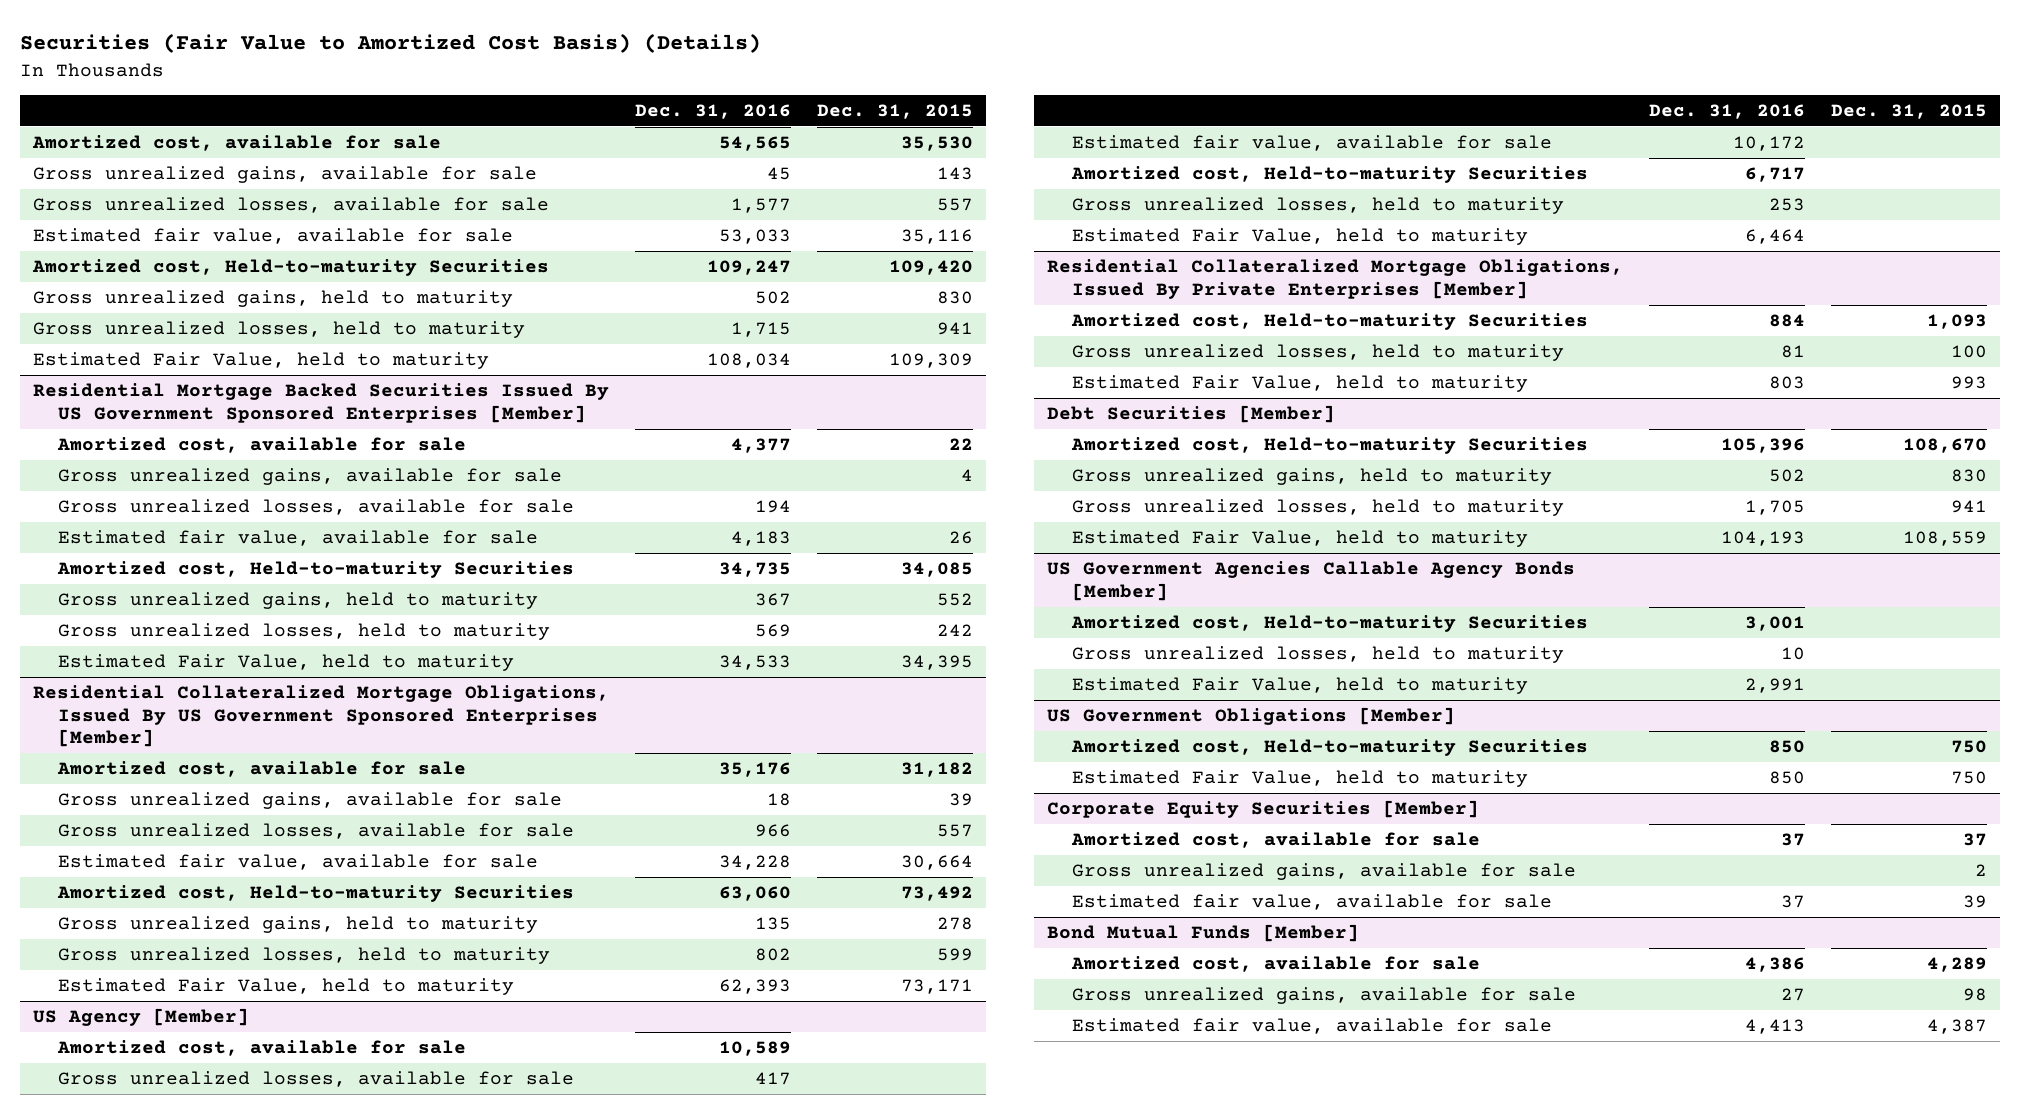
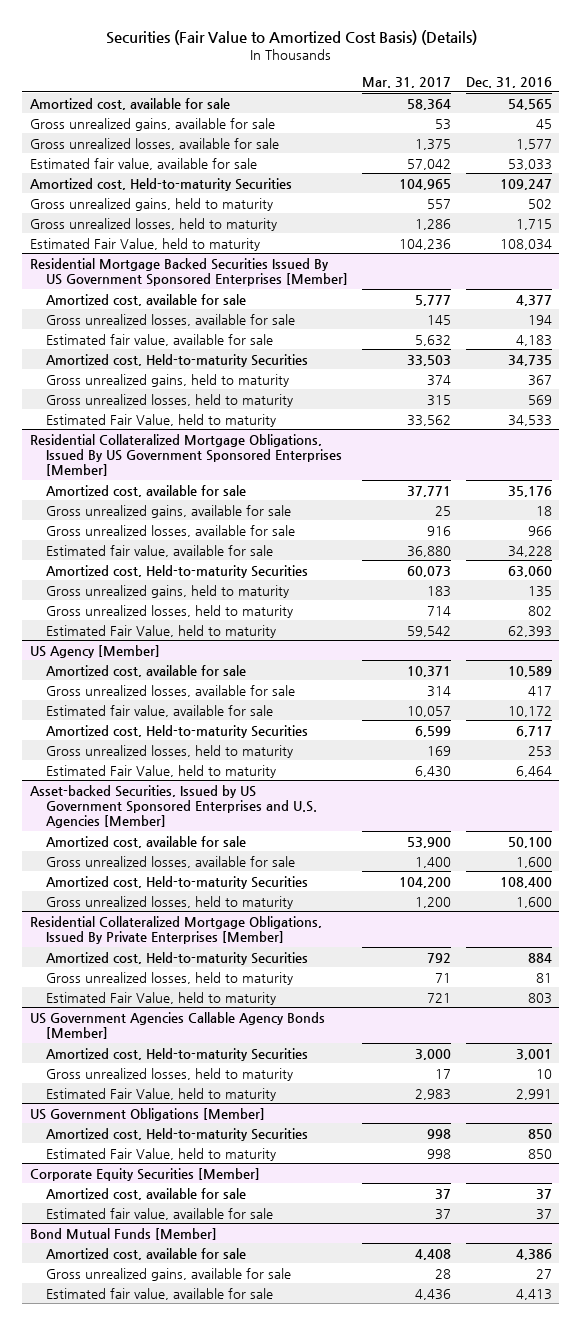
[816,103,973,119] Dec. 31, 2015 -> none
none -> [362,76,452,88] Mar. 31, 2017
[57,468,562,486] Gross unrealized gains, available for sale -> none
none -> [29,784,318,829] Asset-backed Securities, Issued by US Government Sponsored Enterprises and U.S. Agencies [Member]
none -> [46,835,247,848] Amortized cost, available for sale
none -> [46,855,296,868] Gross unrealized losses, available for sale
none -> [46,875,309,889] Amortized cost, Held-to-maturity Securities
none -> [46,895,294,909] Gross unrealized losses, held to maturity
[1046,405,1335,424] Debt Securities [Member] -> none
[1070,437,1588,455] Amortized cost, Held-to-maturity Securities -> none
[1071,468,1552,486] Gross unrealized gains, held to maturity -> none
[1071,499,1564,517] Gross unrealized losses, held to maturity -> none
[1071,530,1528,548] Estimated Fair Value, held to maturity -> none
[1071,863,1576,881] Gross unrealized gains, available for sale -> none

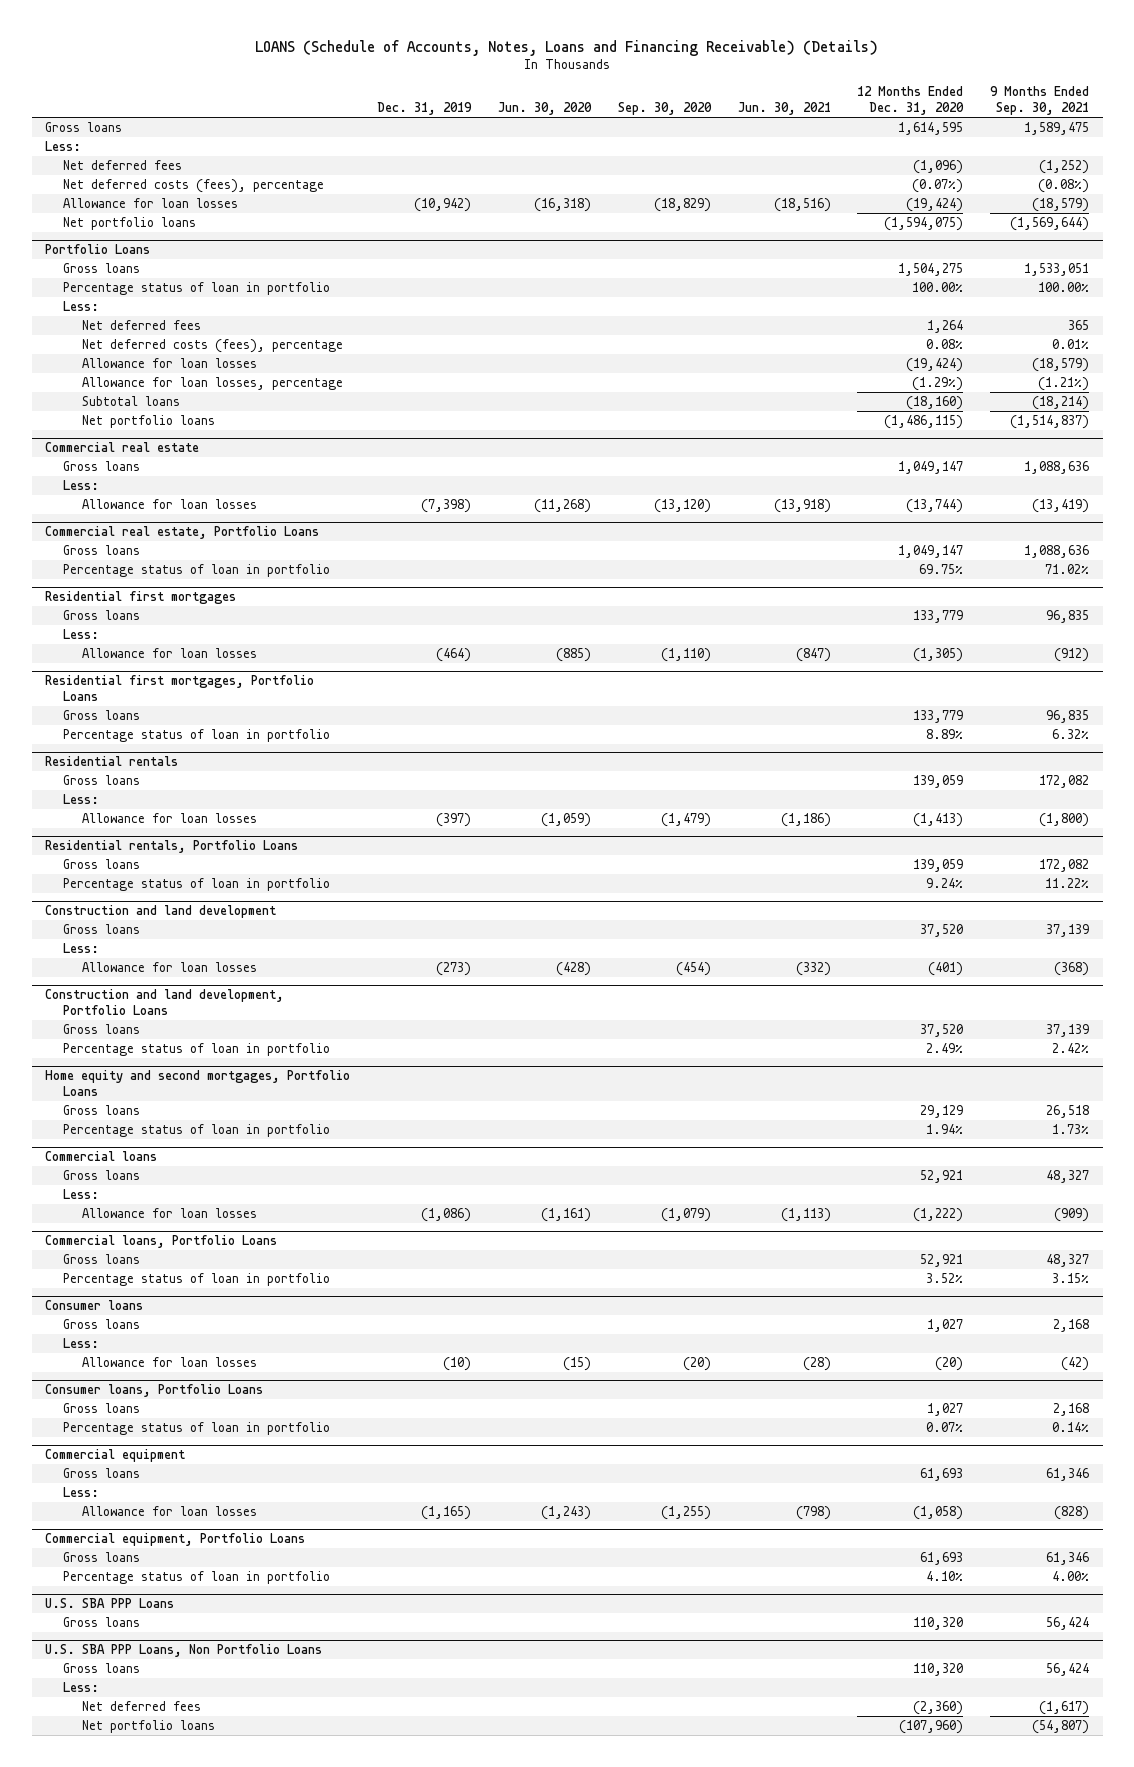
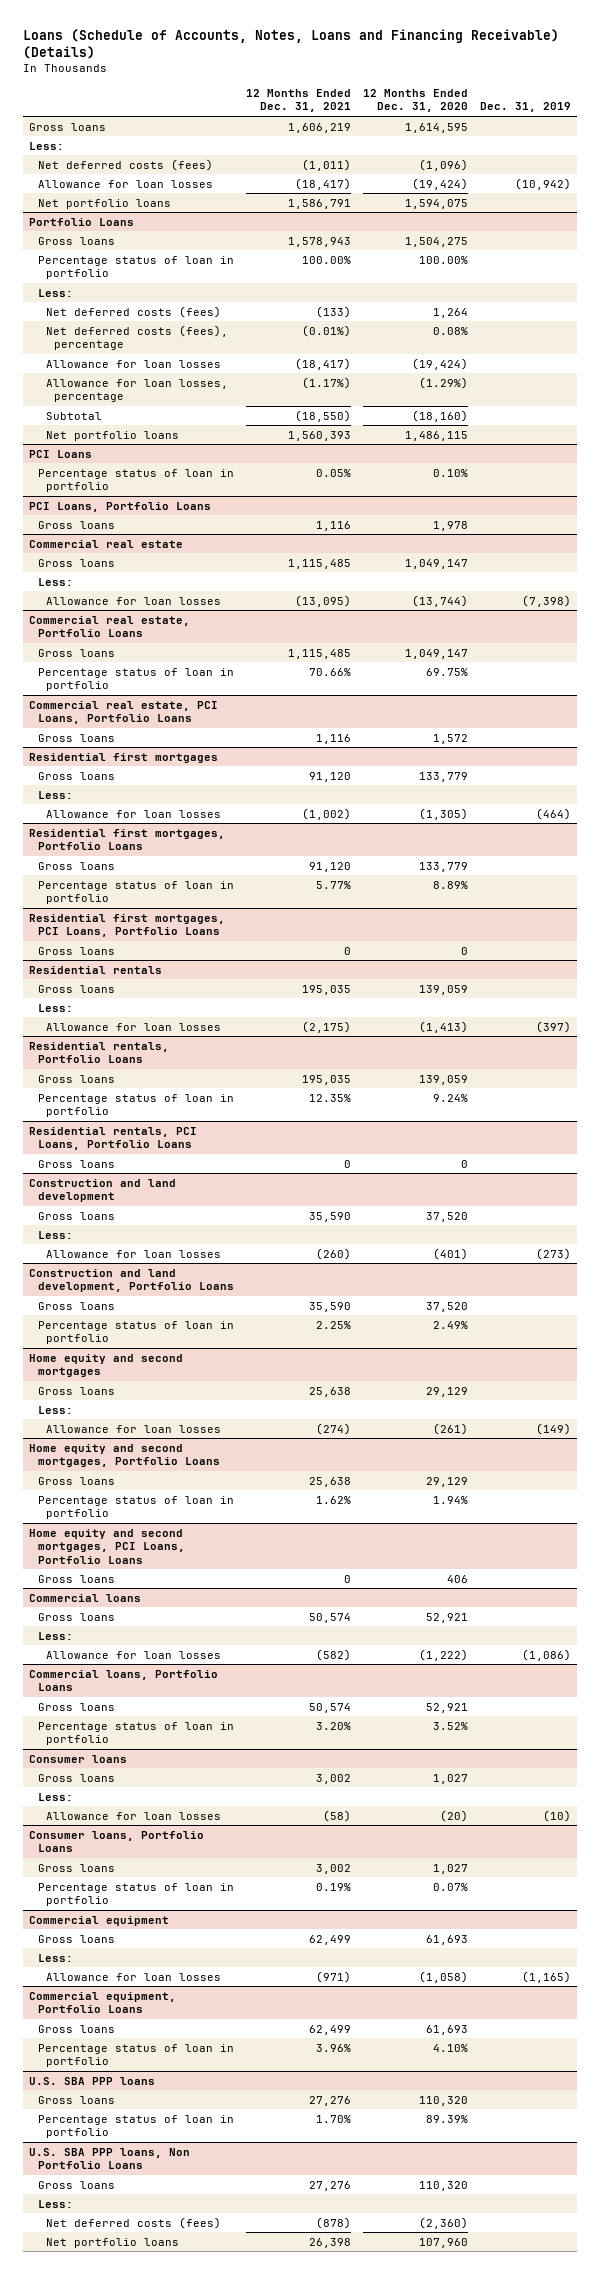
[255,39,879,56] LOANS (Schedule of Accounts, Notes, Loans and Financing Receivable) (Details) -> [23,29,560,60] Loans (Schedule of Accounts, Notes, Loans and Financing Receivable) (Details)
[497,101,592,115] Jun. 30, 2020 -> none
[617,101,712,115] Sep. 30, 2020 -> none
[737,101,831,115] Jun. 30, 2021 -> none
[990,85,1090,115] 9 Months Ended Sep. 30, 2021 -> none
none -> [245,88,351,113] 12 Months Ended Dec. 31, 2021
[63,179,325,194] Net deferred costs (fees), percentage -> none
[63,160,183,171] Net deferred fees -> [37,158,213,171] Net deferred costs (fees)
[884,217,964,232] (1,594,075) -> [404,198,468,209] 1,594,075
[81,320,201,331] Net deferred fees -> [45,305,221,318] Net deferred costs (fees)
[81,396,180,407] Subtotal loans -> [45,411,102,420] Subtotal
[884,415,964,430] (1,486,115) -> [404,430,468,441] 1,486,115
none -> [29,449,93,458] PCI Loans
none -> [37,468,234,493] Percentage status of loan in portfolio
none -> [29,501,212,512] PCI Loans, Portfolio Loans
none -> [37,520,115,529] Gross loans
none -> [29,700,219,725] Commercial real estate, PCI Loans, Portfolio Loans
none -> [37,733,115,742] Gross loans
none -> [29,913,226,938] Residential first mortgages, PCI Loans, Portfolio Loans
none -> [37,946,115,955] Gross loans
none -> [29,1126,198,1151] Residential rentals, PCI Loans, Portfolio Loans
none -> [37,1159,115,1168] Gross loans
none -> [29,1353,184,1378] Home equity and second mortgages
none -> [37,1386,115,1395] Gross loans
none -> [37,1405,73,1414] Less:
none -> [45,1424,221,1433] Allowance for loan losses
none -> [29,1528,185,1564] Home equity and second mortgages, PCI Loans, Portfolio Loans
none -> [37,1574,115,1583] Gross loans
[44,1598,174,1609] U.S. SBA PPP Loans -> [29,2076,156,2085] U.S. SBA PPP loans
none -> [37,2114,234,2139] Percentage status of loan in portfolio
[44,1644,322,1658] U.S. SBA PPP Loans, Non Portfolio Loans -> [29,2147,191,2170] U.S. SBA PPP loans, Non Portfolio Loans
[81,1701,201,1712] Net deferred fees -> [45,2216,221,2229] Net deferred costs (fees)
[899,1720,964,1735] (107,960) -> [418,2237,468,2248] 107,960

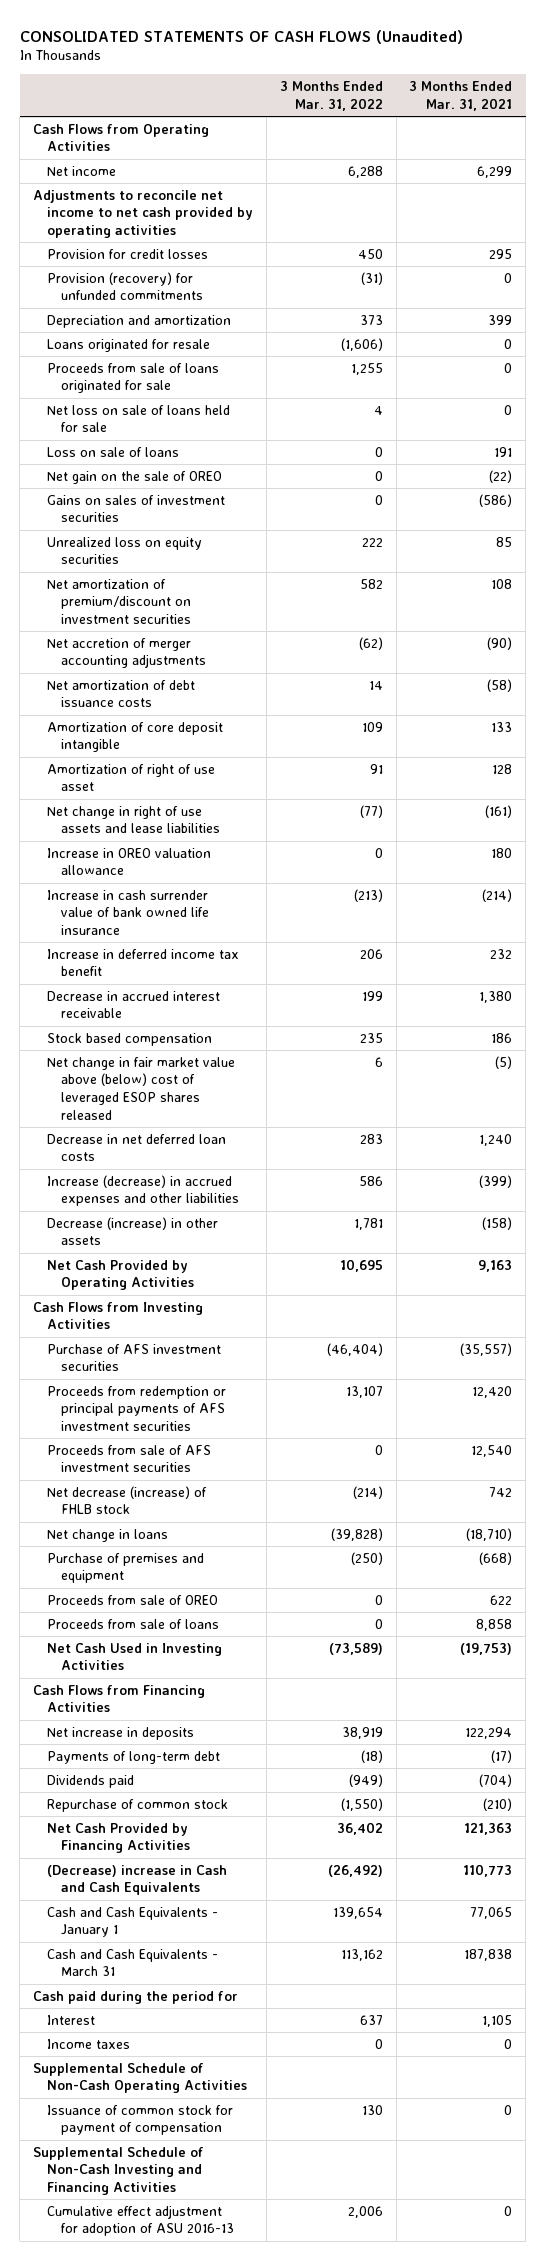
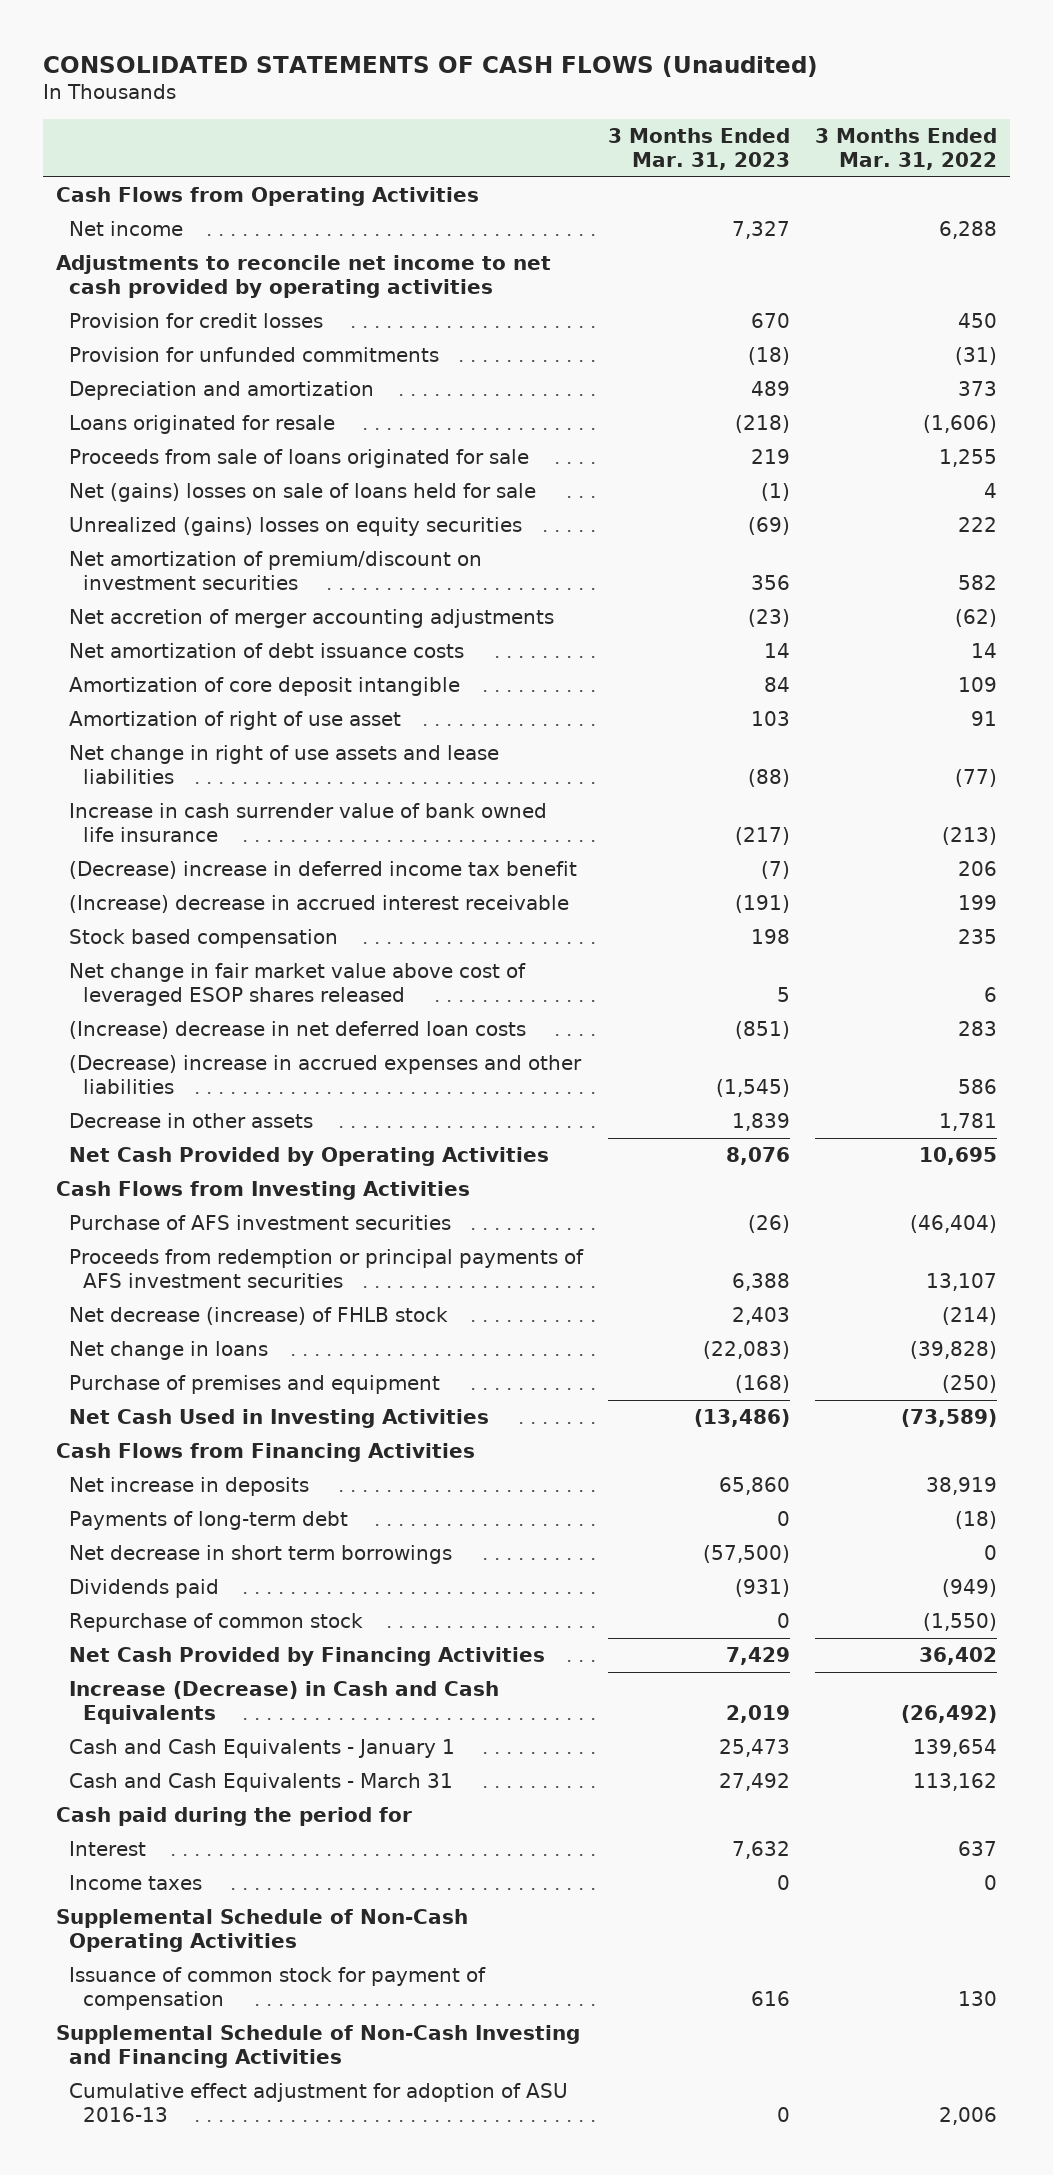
[409,81,513,111] 3 Months Ended Mar. 31, 2021 -> none
none -> [608,127,791,171] 3 Months Ended Mar. 31, 2023
[47,271,204,301] Provision (recovery) for unfunded commitments -> [69,346,440,362] Provision for unfunded commitments
[47,446,180,457] Loss on sale of loans -> none
[47,470,223,484] Net gain on the sale of OREO -> none
[47,494,226,523] Gains on sales of investment securities -> none
[47,404,231,433] Net loss on sale of loans held for sale -> [69,482,537,502] Net (gains) losses on sale of loans held for sale
[47,536,203,565] Unrealized loss on equity securities -> [69,516,523,536] Unrealized (gains) losses on equity securities
[47,847,212,876] Increase in OREO valuation allowance -> none
[47,948,240,977] Increase in deferred income tax benefit -> [69,860,578,879] (Decrease) increase in deferred income tax benefit
[47,990,221,1019] Decrease in accrued interest receivable -> [69,894,570,913] (Increase) decrease in accrued interest receivable
[47,1056,236,1120] Net change in fair market value above (below) cost of leveraged ESOP shares released -> [69,962,527,1007] Net change in fair market value above cost of leveraged ESOP shares released
[47,1133,227,1162] Decrease in net deferred loan costs -> [69,1020,527,1039] (Increase) decrease in net deferred loan costs
[47,1174,240,1207] Increase (decrease) in accrued expenses and other liabilities -> [69,1054,583,1095] (Decrease) increase in accrued expenses and other liabilities
[47,1216,219,1246] Decrease (increase) in other assets -> [69,1112,314,1128] Decrease in other assets
[47,1444,212,1473] Proceeds from sale of AFS investment securities -> none
[47,1594,219,1605] Proceeds from sale of OREO -> none
[47,1618,220,1629] Proceeds from sale of loans -> none
none -> [69,1544,453,1564] Net decrease in short term borrowings
[47,1864,228,1896] (Decrease) increase in Cash and Cash Equivalents -> [69,1680,500,1725] Increase (Decrease) in Cash and Cash Equivalents

